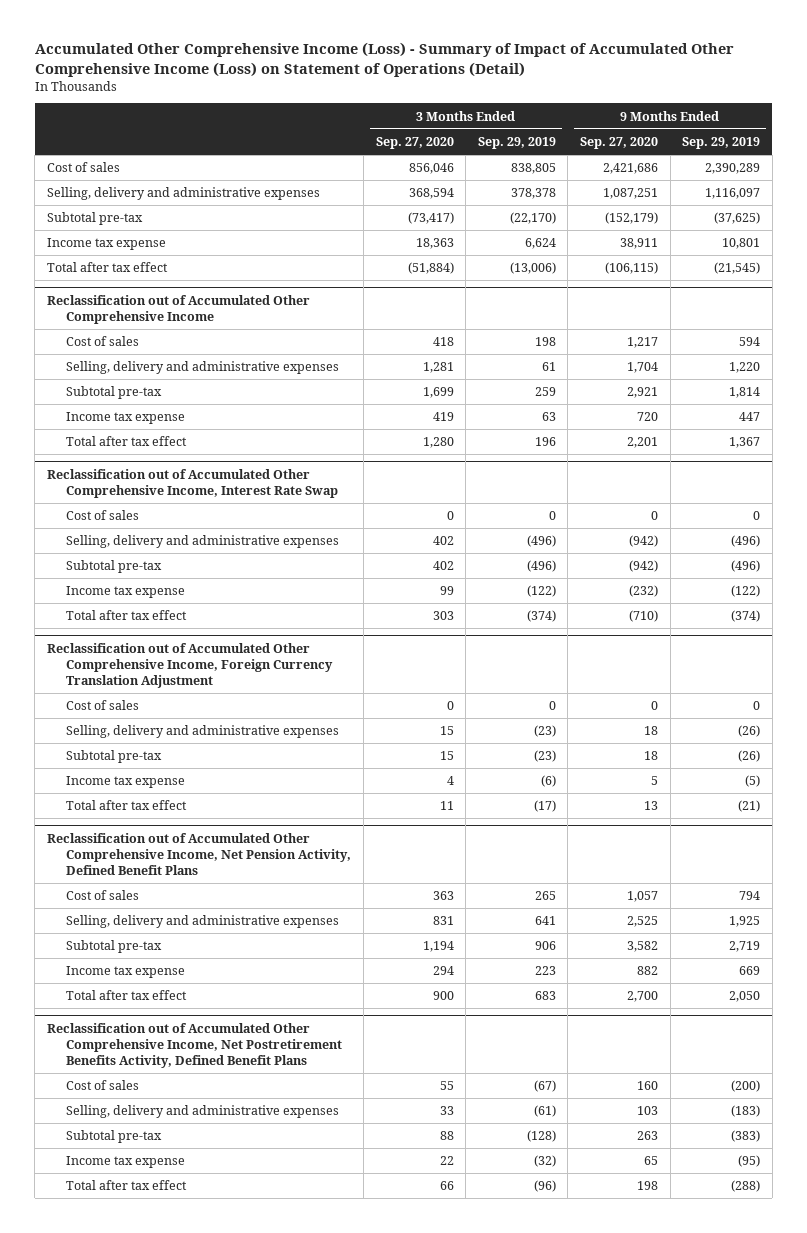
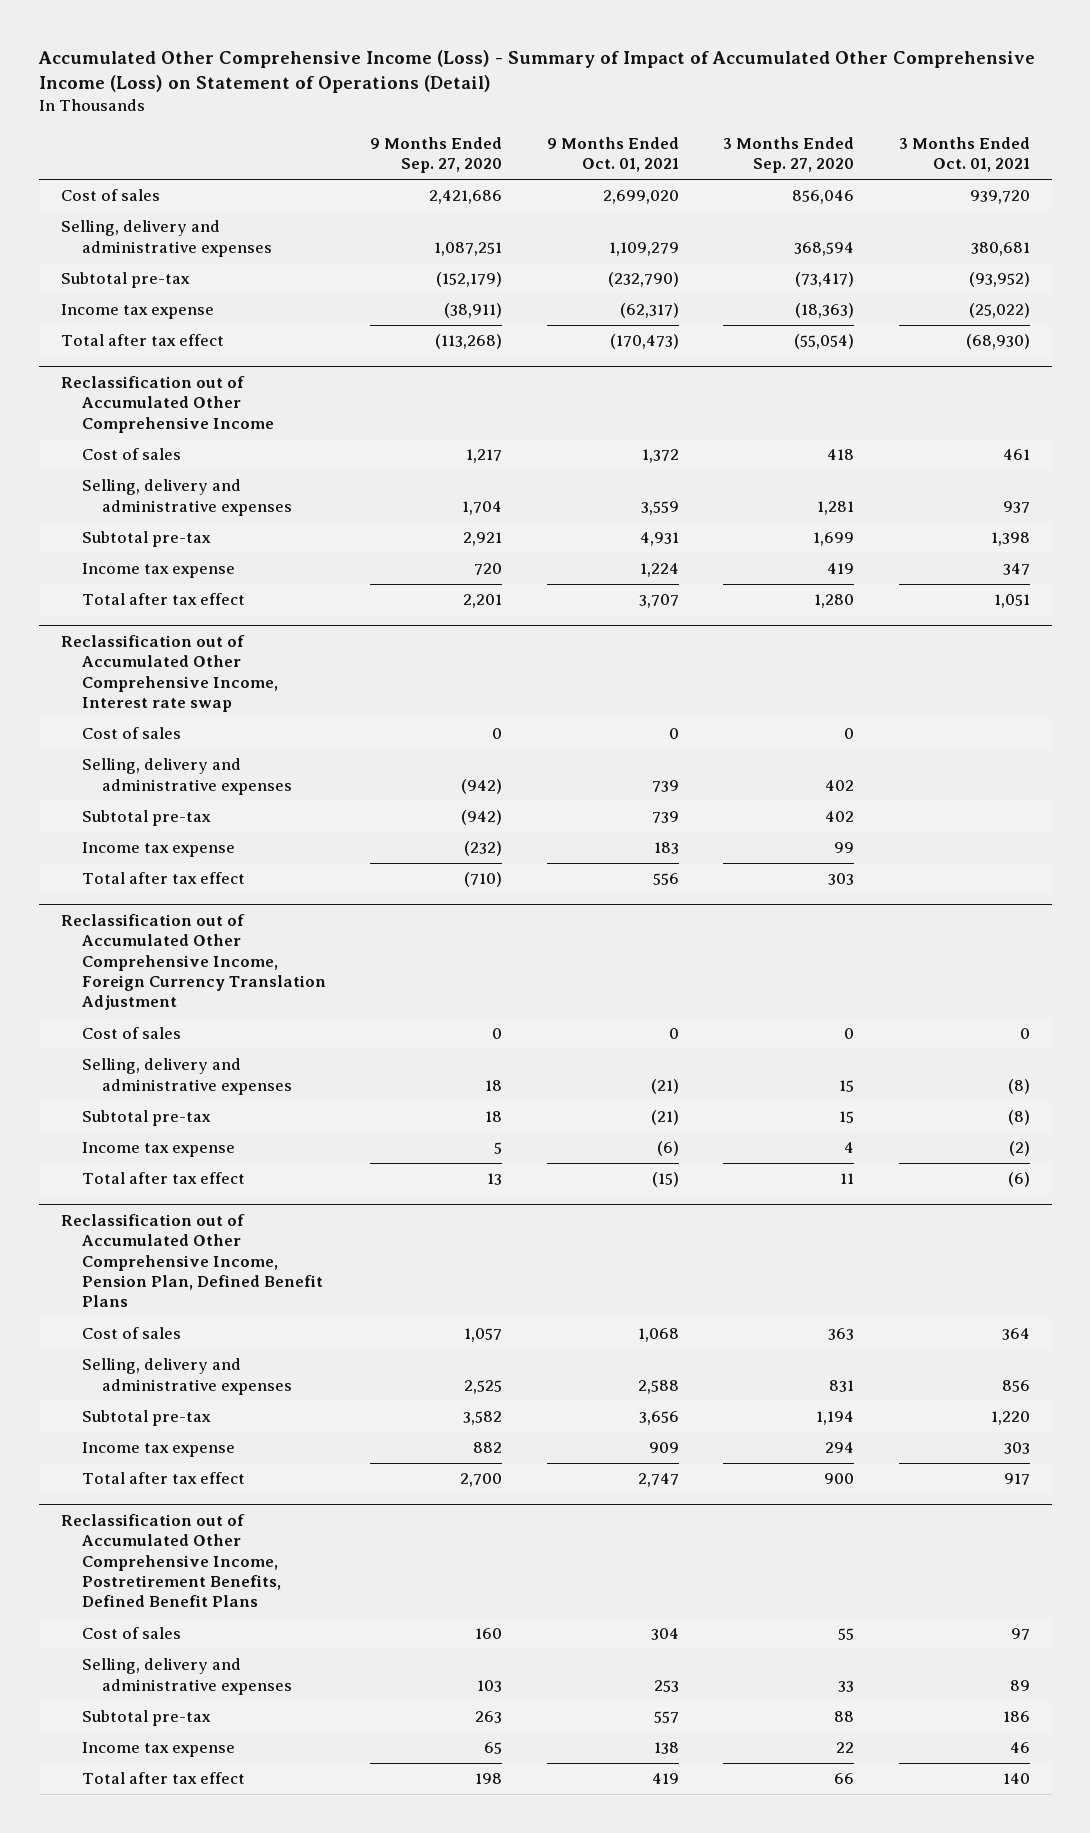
[477,137,556,150] Sep. 29, 2019 -> none
[682,137,761,150] Sep. 29, 2019 -> none
none -> [546,136,679,173] 9 Months Ended Oct. 01, 2021
none -> [898,136,1030,173] 3 Months Ended Oct. 01, 2021
[415,238,454,250] 18,363 -> [795,303,855,319] (18,363)
[620,238,659,250] 38,911 -> [444,303,503,319] (38,911)
[407,262,454,275] (51,884) -> [794,334,855,350] (55,054)
[605,262,659,275] (106,115) -> [435,334,503,350] (113,268)
[46,469,339,498] Reclassification out of Accumulated Other Comprehensive Income, Interest Rate Swap -> [60,634,278,713] Reclassification out of Accumulated Other Comprehensive Income, Interest rate swap
[46,833,352,875] Reclassification out of Accumulated Other Comprehensive Income, Net Pension Activity, Defined Benefit Plans -> [60,1213,323,1308] Reclassification out of Accumulated Other Comprehensive Income, Pension Plan, Defined Benefit Plans
[46,1023,343,1068] Reclassification out of Accumulated Other Comprehensive Income, Net Postretirement Benefits Activity, Defined Benefit Plans -> [60,1513,281,1608] Reclassification out of Accumulated Other Comprehensive Income, Postretirement Benefits, Defined Benefit Plans

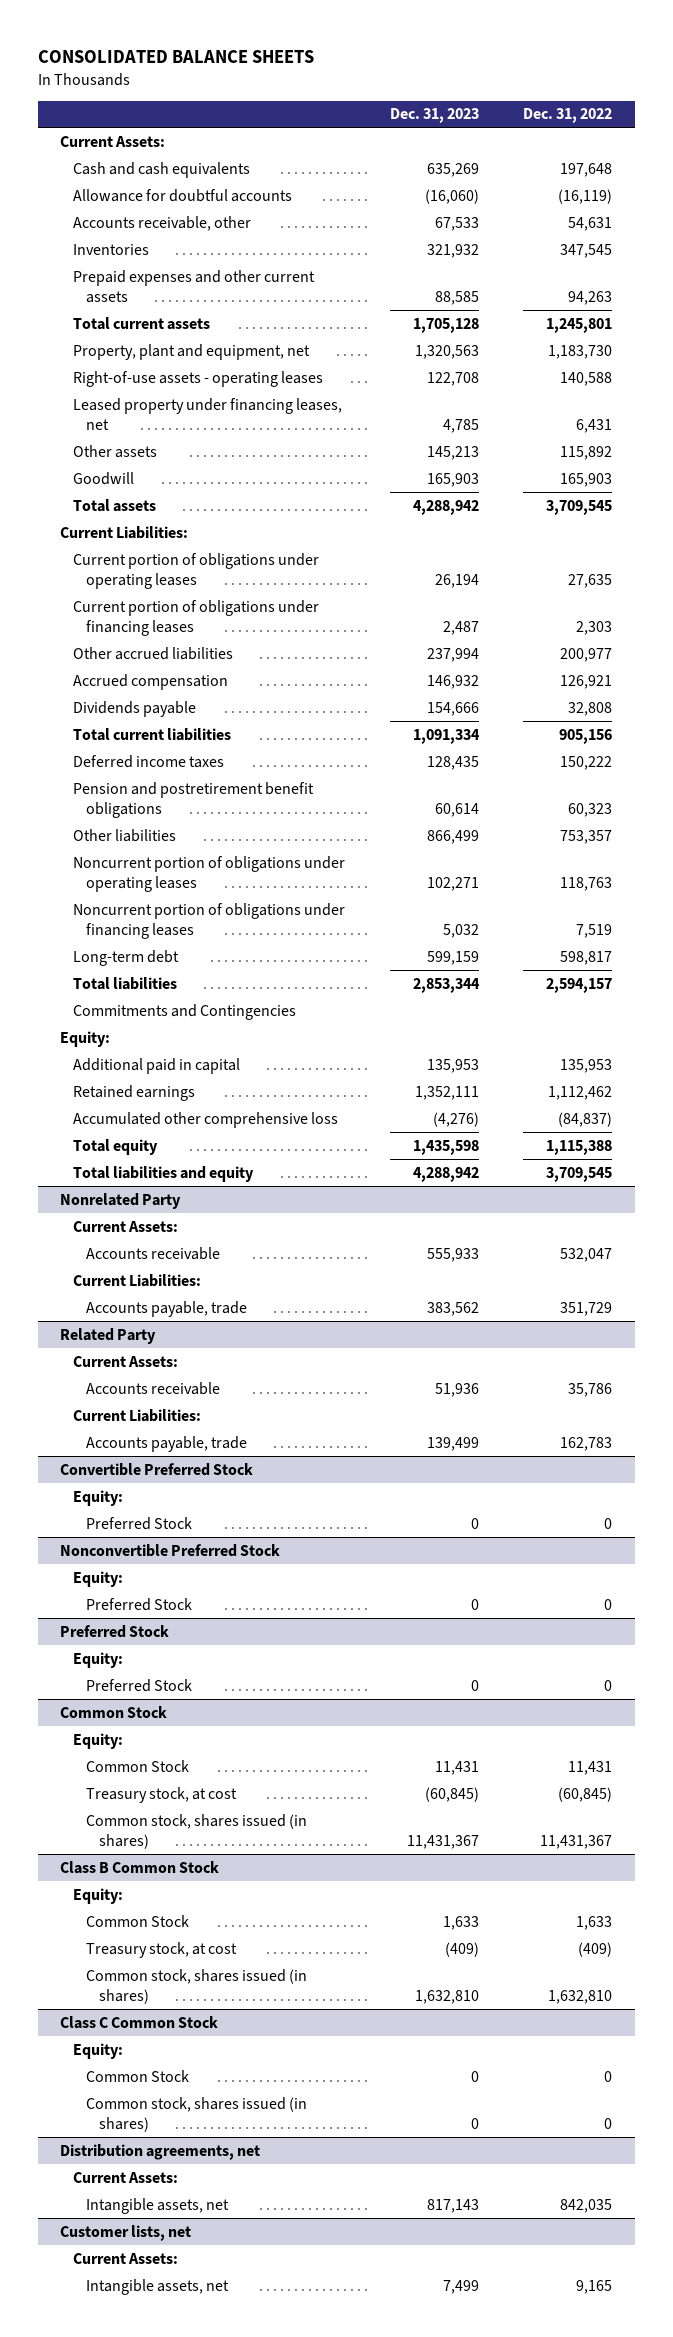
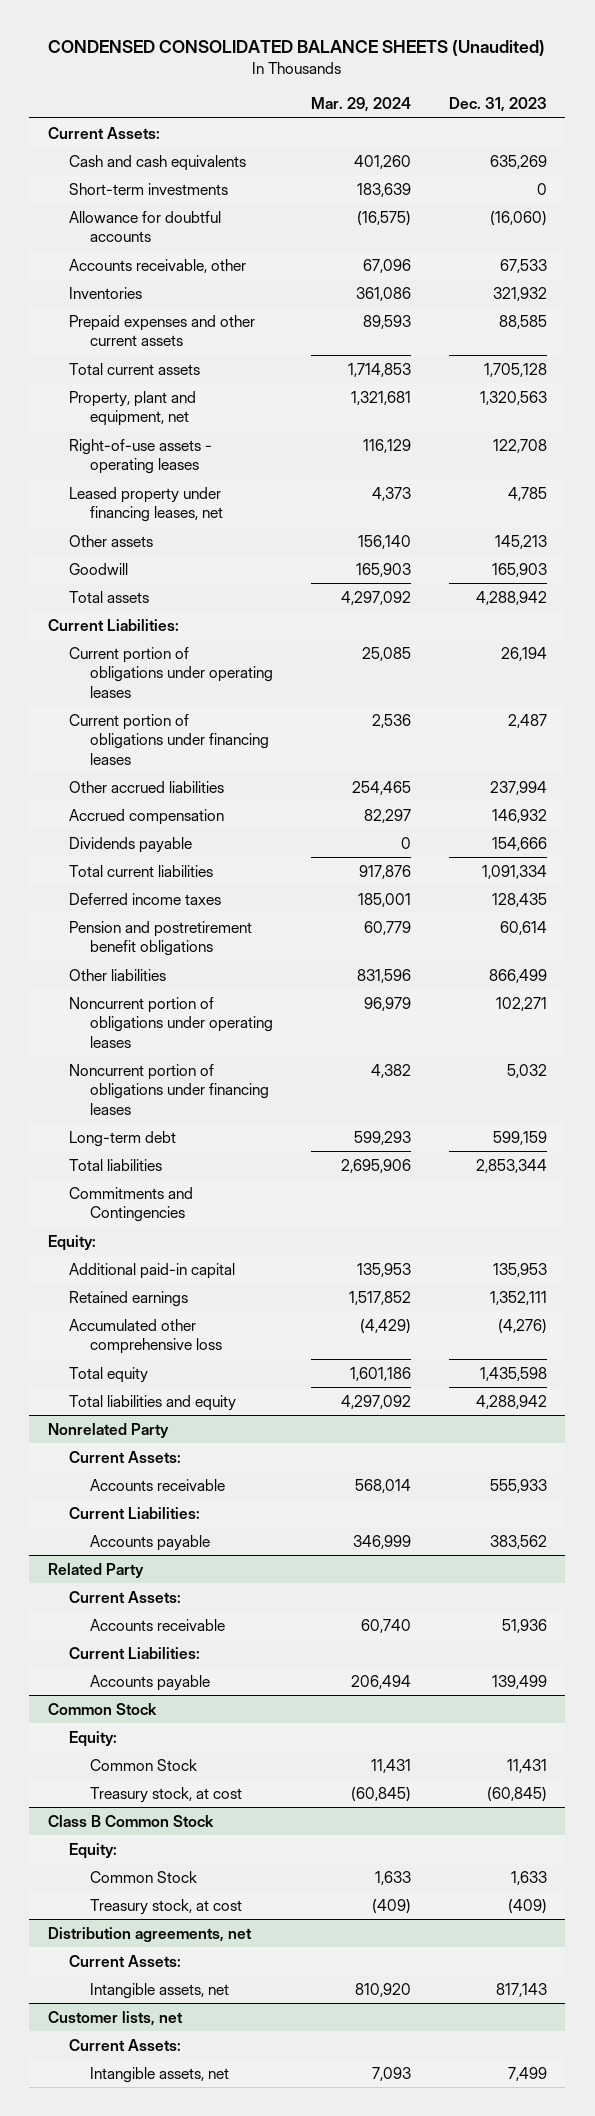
[38,50,315,64] CONSOLIDATED BALANCE SHEETS -> [48,40,546,57] CONDENSED CONSOLIDATED BALANCE SHEETS (Unaudited)
[523,108,613,124] Dec. 31, 2022 -> none
none -> [310,97,411,113] Mar. 29, 2024
none -> [69,182,229,195] Short-term investments
[73,1057,241,1074] Additional paid in capital -> [69,1262,236,1279] Additional paid-in capital
[86,1300,248,1317] Accounts payable, trade -> [90,1534,211,1551] Accounts payable
[60,1462,254,1476] Convertible Preferred Stock -> none
[73,1489,124,1506] Equity: -> none
[86,1516,193,1530] Preferred Stock -> none
[60,1543,281,1557] Nonconvertible Preferred Stock -> none
[73,1570,124,1587] Equity: -> none
[86,1597,193,1611] Preferred Stock -> none
[60,1624,170,1638] Preferred Stock -> none
[73,1651,124,1668] Equity: -> none
[86,1678,193,1692] Preferred Stock -> none
[86,1435,248,1452] Accounts payable, trade -> [90,1674,211,1691] Accounts payable
[86,1813,308,1849] Common stock, shares issued (in shares) -> none
[86,1968,308,2004] Common stock, shares issued (in shares) -> none
[60,2015,219,2029] Class C Common Stock -> none
[73,2042,124,2059] Equity: -> none
[86,2069,190,2082] Common Stock -> none
[86,2096,308,2132] Common stock, shares issued (in shares) -> none

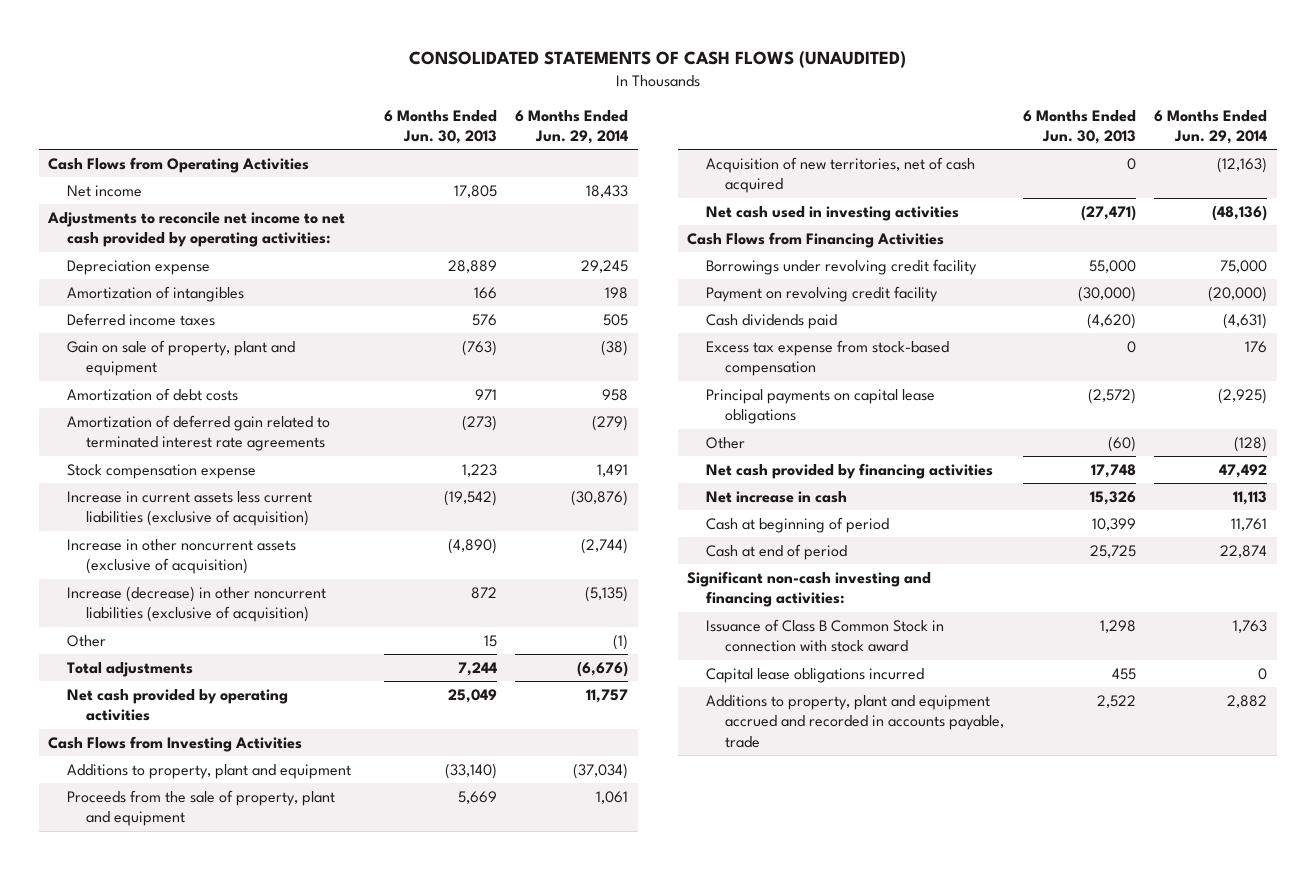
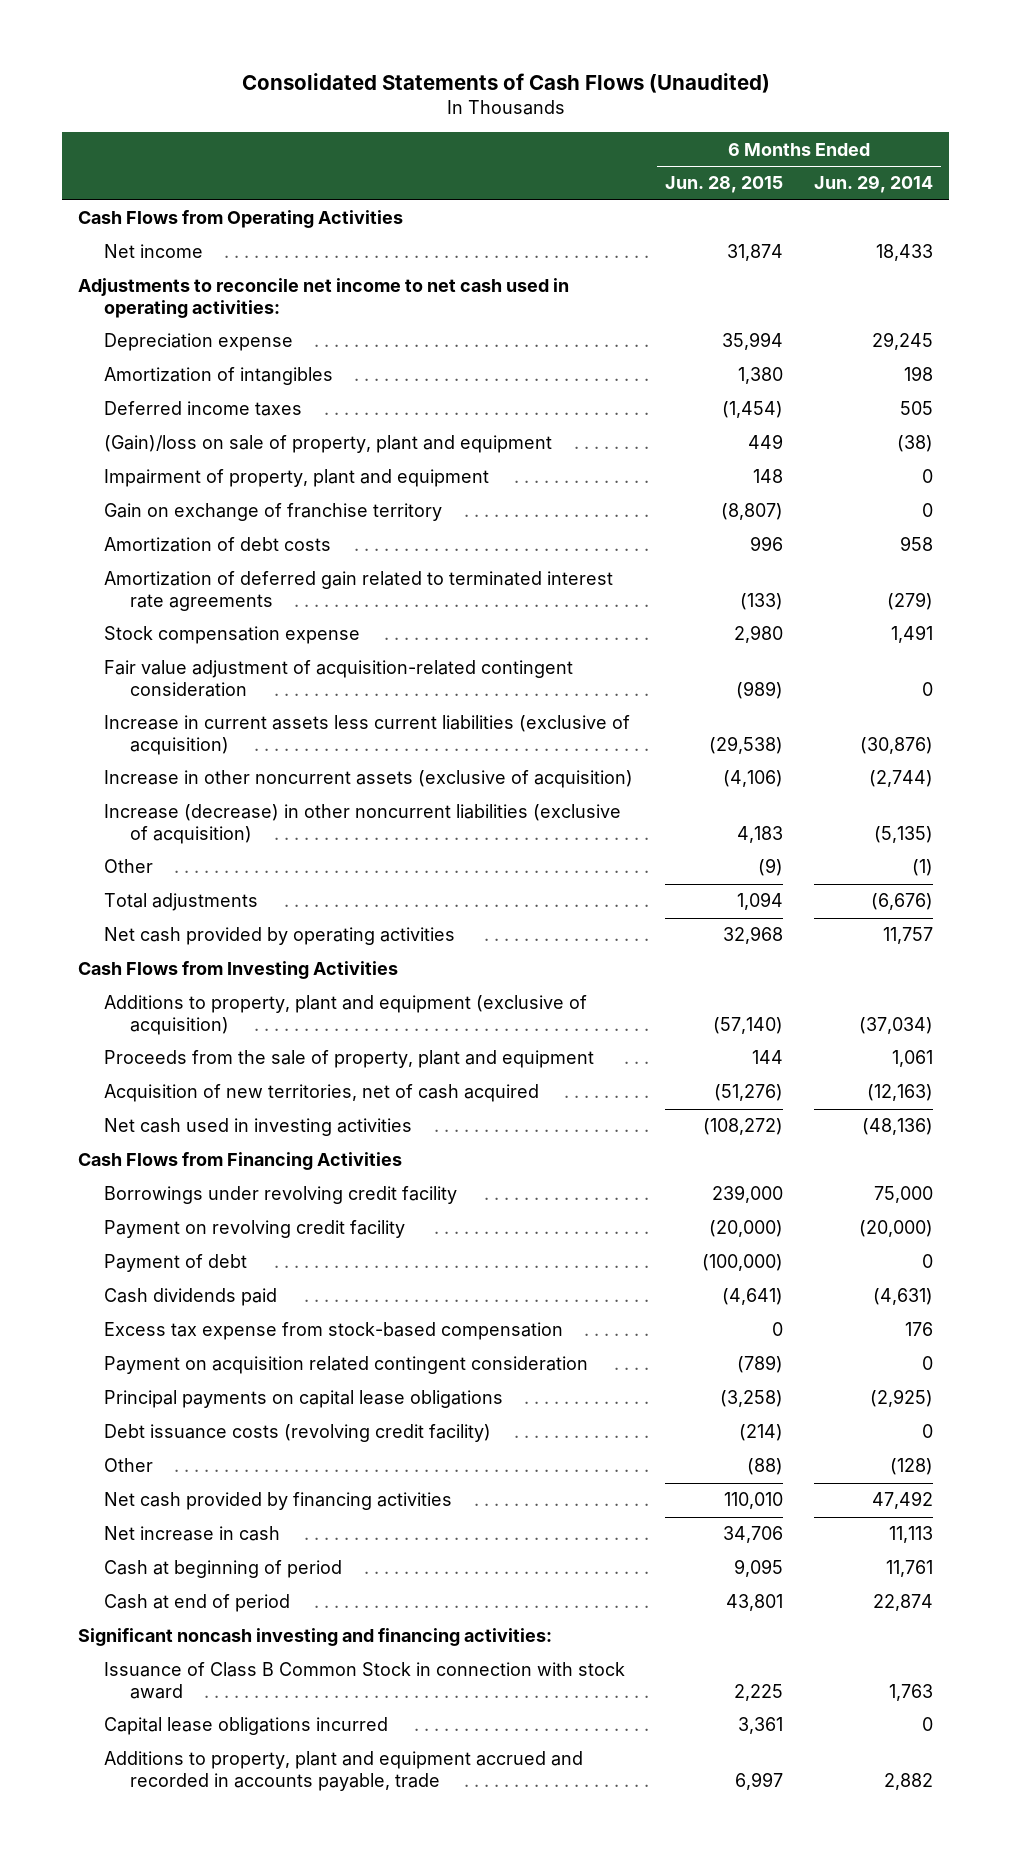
[408,50,906,68] CONSOLIDATED STATEMENTS OF CASH FLOWS (UNAUDITED) -> [241,73,770,94] Consolidated Statements of Cash Flows (Unaudited)
[383,109,497,145] 6 Months Ended Jun. 30, 2013 -> none
none -> [664,176,783,194] Jun. 28, 2015
[47,211,346,248] Adjustments to reconcile net income to net cash provided by operating activities: -> [78,278,570,318] Adjustments to reconcile net income to net cash used in operating activities:
[67,339,296,377] Gain on sale of property, plant and equipment -> [104,435,553,454] (Gain)/loss on sale of property, plant and equipment
none -> [104,469,490,488] Impairment of property, plant and equipment
none -> [104,503,443,522] Gain on exchange of franchise territory
none -> [104,660,574,697] Fair value adjustment of acquisition-related contingent consideration
[67,763,352,779] Additions to property, plant and equipment -> [104,995,588,1035] Additions to property, plant and equipment (exclusive of acquisition)
none -> [104,1254,248,1273] Payment of debt
none -> [104,1356,589,1375] Payment on acquisition related contingent consideration
none -> [104,1424,492,1443] Debt issuance costs (revolving credit facility)
[687,570,932,608] Significant non-cash investing and financing activities: -> [78,1628,553,1647] Significant noncash investing and financing activities:

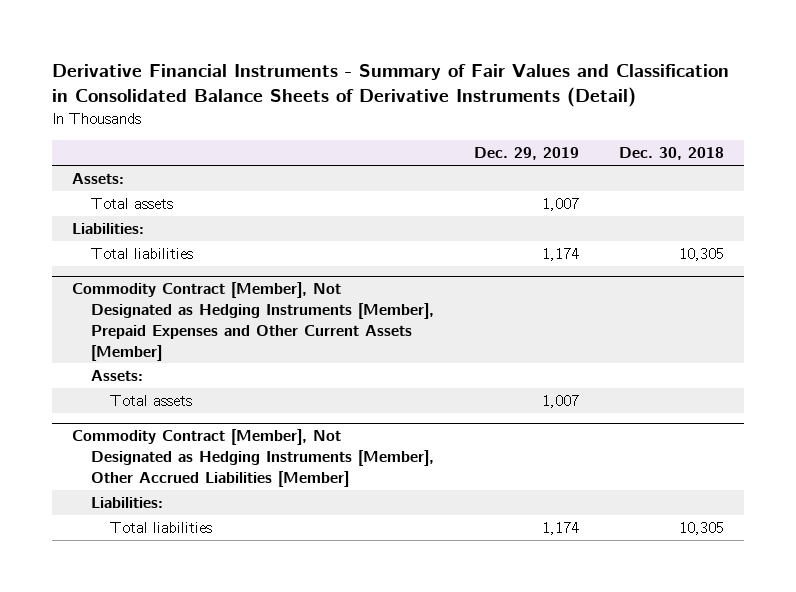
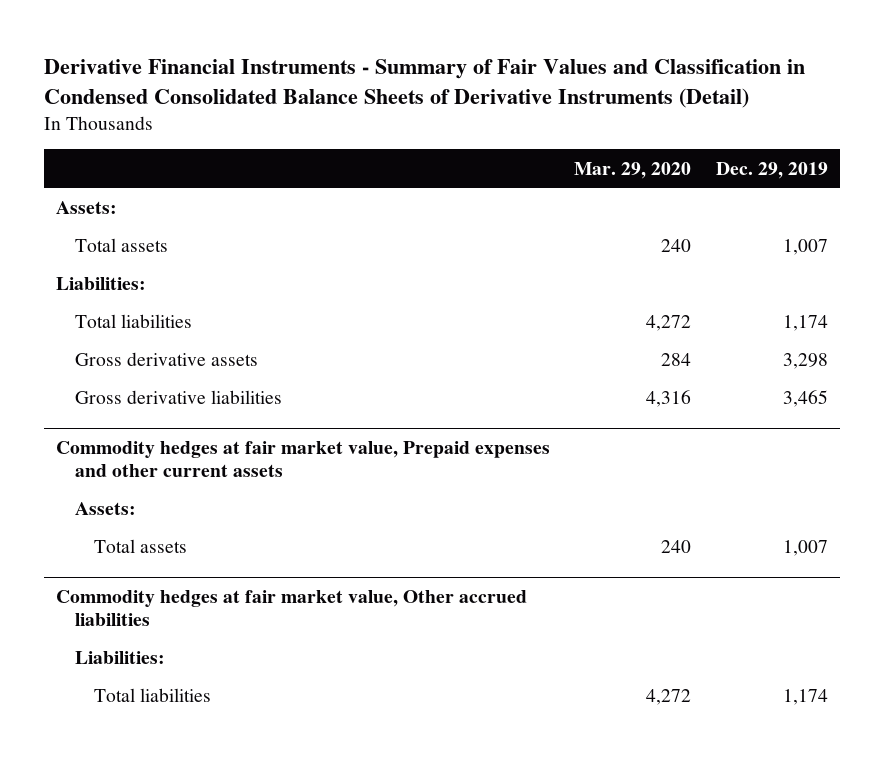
[51,63,729,108] Derivative Financial Instruments - Summary of Fair Values and Classification in Consolidated Balance Sheets of Derivative Instruments (Detail) -> [43,58,805,108] Derivative Financial Instruments - Summary of Fair Values and Classification in Condensed Consolidated Balance Sheets of Derivative Instruments (Detail)
[619,147,725,161] Dec. 30, 2018 -> none
none -> [574,161,692,179] Mar. 29, 2020
[71,282,435,361] Commodity Contract [Member], Not Designated as Hedging Instruments [Member], Prepaid Expenses and Other Current Assets [Member] -> none
none -> [74,352,258,367] Gross derivative assets
none -> [74,390,282,405] Gross derivative liabilities
none -> [56,441,551,478] Commodity hedges at fair market value, Prepaid expenses and other current assets
[71,429,435,487] Commodity Contract [Member], Not Designated as Hedging Instruments [Member], Other Accrued Liabilities [Member] -> none
none -> [56,590,528,627] Commodity hedges at fair market value, Other accrued liabilities

